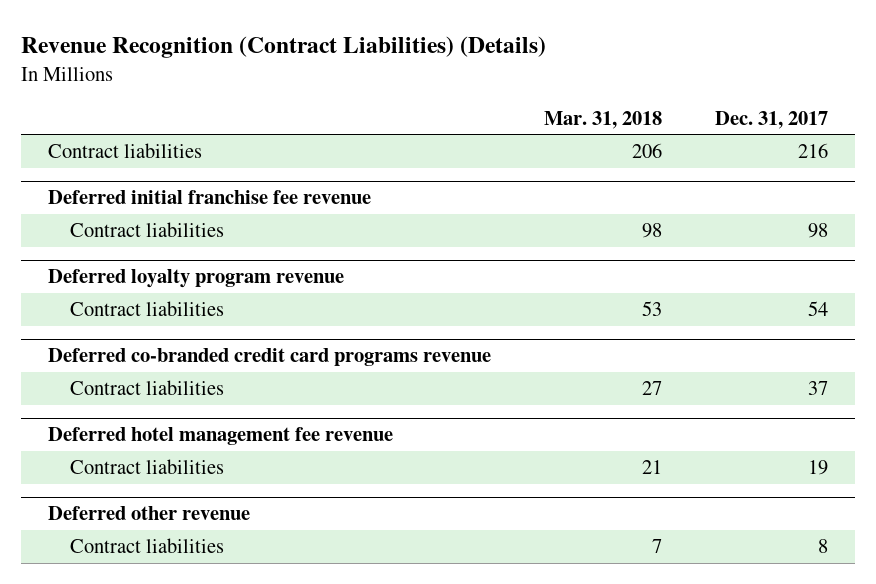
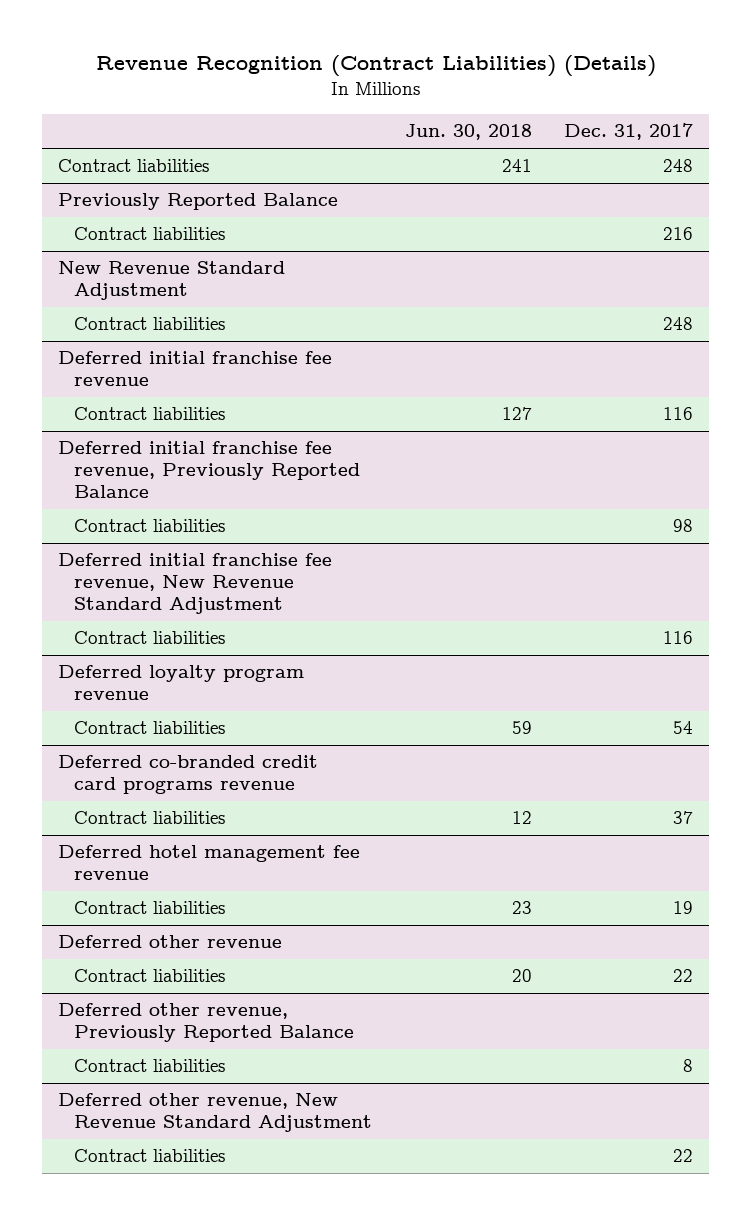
[543,110,662,129] Mar. 31, 2018 -> none
none -> [404,124,532,141] Jun. 30, 2018
none -> [58,159,210,173] Contract liabilities
none -> [58,193,339,211] Previously Reported Balance
none -> [58,261,286,301] New Revenue Standard Adjustment
none -> [73,317,225,331] Contract liabilities
none -> [73,407,225,421] Contract liabilities
none -> [58,441,360,498] Deferred initial franchise fee revenue, Previously Reported Balance
none -> [58,553,333,614] Deferred initial franchise fee revenue, New Revenue Standard Adjustment
none -> [73,631,225,645] Contract liabilities
none -> [73,969,225,983] Contract liabilities
none -> [58,1003,354,1043] Deferred other revenue, Previously Reported Balance
none -> [58,1093,372,1133] Deferred other revenue, New Revenue Standard Adjustment
none -> [73,1149,225,1163] Contract liabilities

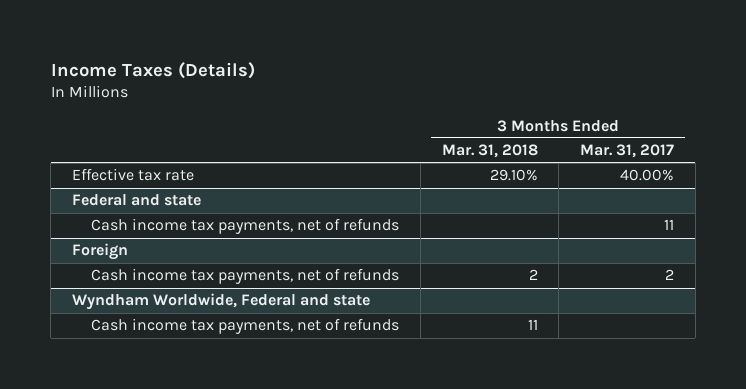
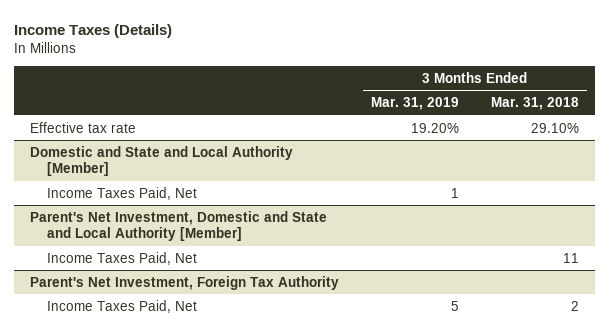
[579,144,674,159] Mar. 31, 2017 -> none
none -> [370,97,459,111] Mar. 31, 2019
[71,243,128,261] Foreign -> none
[71,293,370,311] Wyndham Worldwide, Federal and state -> none
[71,194,201,207] Federal and state -> [30,145,294,177] Domestic and State and Local Authority [Member]
[91,218,400,235] Cash income tax payments, net of refunds -> [46,186,197,200] Income Taxes Paid, Net
none -> [30,210,328,242] Parent's Net Investment, Domestic and State and Local Authority [Member]
[91,268,400,285] Cash income tax payments, net of refunds -> [46,251,197,265] Income Taxes Paid, Net
[528,269,538,281] 2 -> [562,252,579,263] 11
none -> [30,275,340,290] Parent's Net Investment, Foreign Tax Authority
[91,318,400,335] Cash income tax payments, net of refunds -> [46,299,197,313] Income Taxes Paid, Net
[527,319,538,331] 11 -> [570,300,579,311] 2

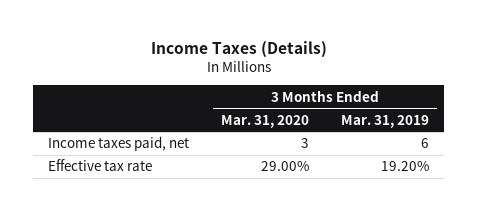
[490,97,579,111] Mar. 31, 2018 -> none
none -> [221,114,310,128] Mar. 31, 2020
none -> [48,136,190,152] Income taxes paid, net
[30,145,294,177] Domestic and State and Local Authority [Member] -> none
[46,186,197,200] Income Taxes Paid, Net -> none
[30,210,328,242] Parent's Net Investment, Domestic and State and Local Authority [Member] -> none
[46,251,197,265] Income Taxes Paid, Net -> none
[30,275,340,290] Parent's Net Investment, Foreign Tax Authority -> none
[46,299,197,313] Income Taxes Paid, Net -> none

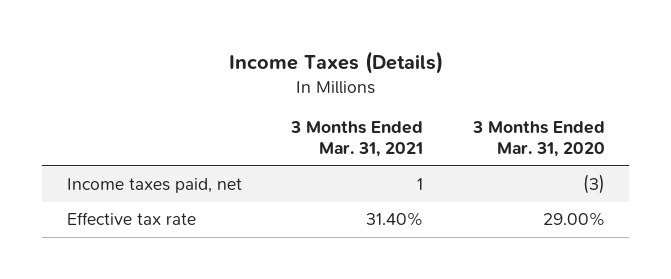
[340,114,429,128] Mar. 31, 2019 -> none
none -> [290,121,424,158] 3 Months Ended Mar. 31, 2021
[301,138,310,149] 3 -> [582,174,605,195] (3)

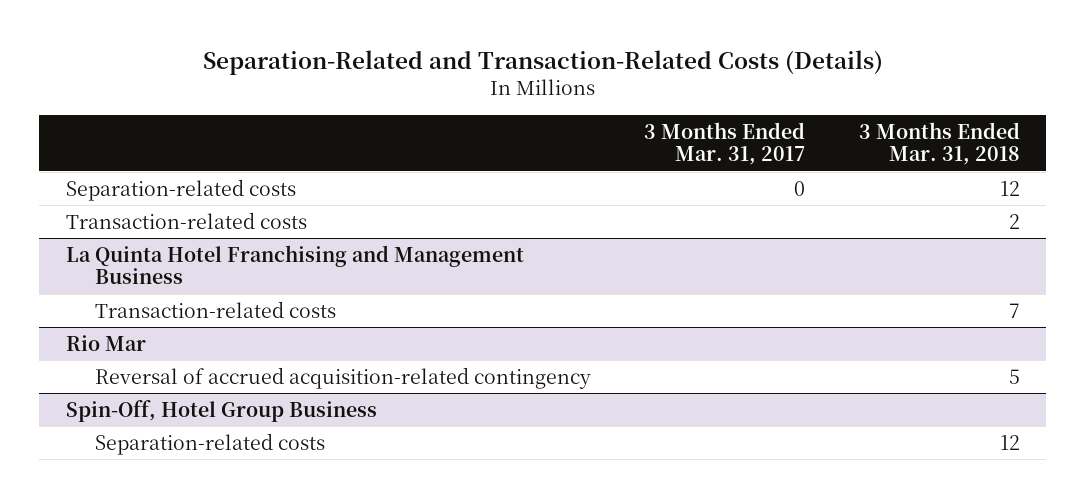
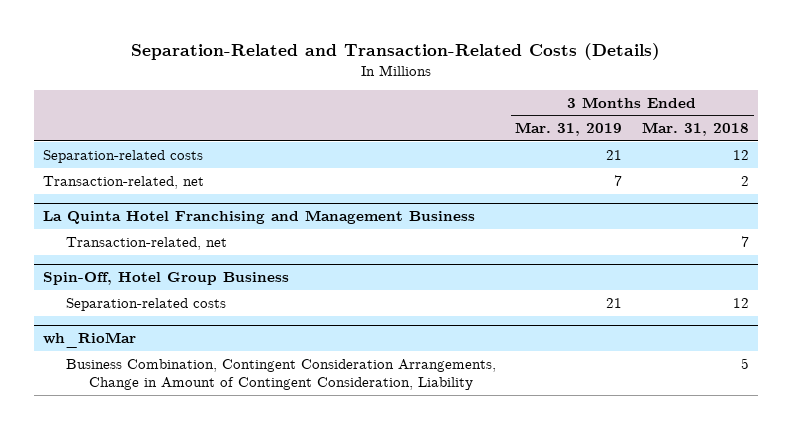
[644,121,806,166] 3 Months Ended Mar. 31, 2017 -> none
none -> [515,122,623,137] Mar. 31, 2019
[65,211,307,229] Transaction-related costs -> [43,175,205,189] Transaction-related, net
[65,334,146,351] Rio Mar -> none
[95,366,592,389] Reversal of accrued acquisition-related contingency -> none
[95,300,337,318] Transaction-related costs -> [66,236,228,250] Transaction-related, net
none -> [43,331,137,348] wh_RioMar
none -> [66,358,497,390] Business Combination, Contingent Consideration Arrangements, Change in Amount of Contingent Consideration, Liability

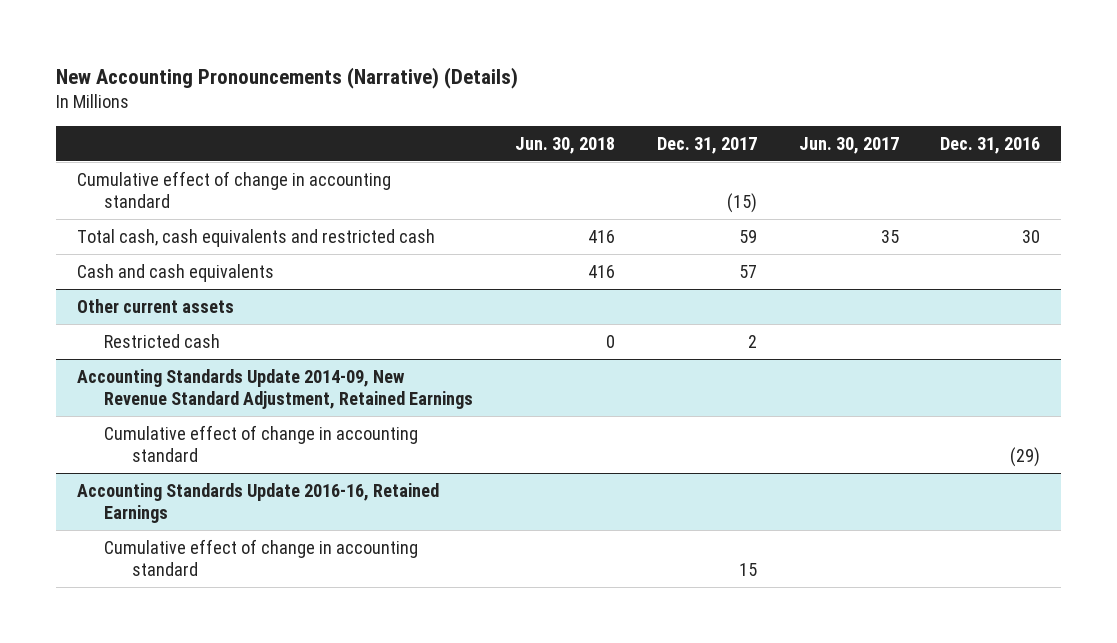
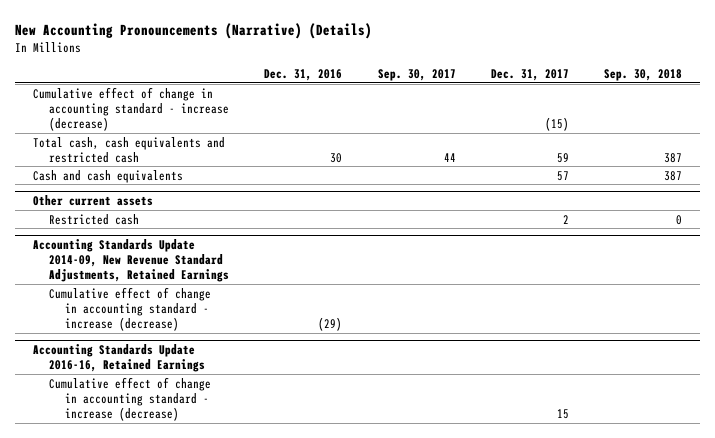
[515,136,616,154] Jun. 30, 2018 -> none
[798,136,899,154] Jun. 30, 2017 -> none
none -> [377,69,456,82] Sep. 30, 2017
none -> [604,69,683,82] Sep. 30, 2018
[77,170,392,208] Cumulative effect of change in accounting standard -> [32,86,230,131] Cumulative effect of change in accounting standard - increase (decrease)
[77,368,474,409] Accounting Standards Update 2014-09, New Revenue Standard Adjustment, Retained Earnings -> [32,239,230,283] Accounting Standards Update 2014-09, New Revenue Standard Adjustments, Retained Earnings
[104,424,419,462] Cumulative effect of change in accounting standard -> [49,286,212,331] Cumulative effect of change in accounting standard - increase (decrease)
[104,538,419,576] Cumulative effect of change in accounting standard -> [49,376,212,421] Cumulative effect of change in accounting standard - increase (decrease)

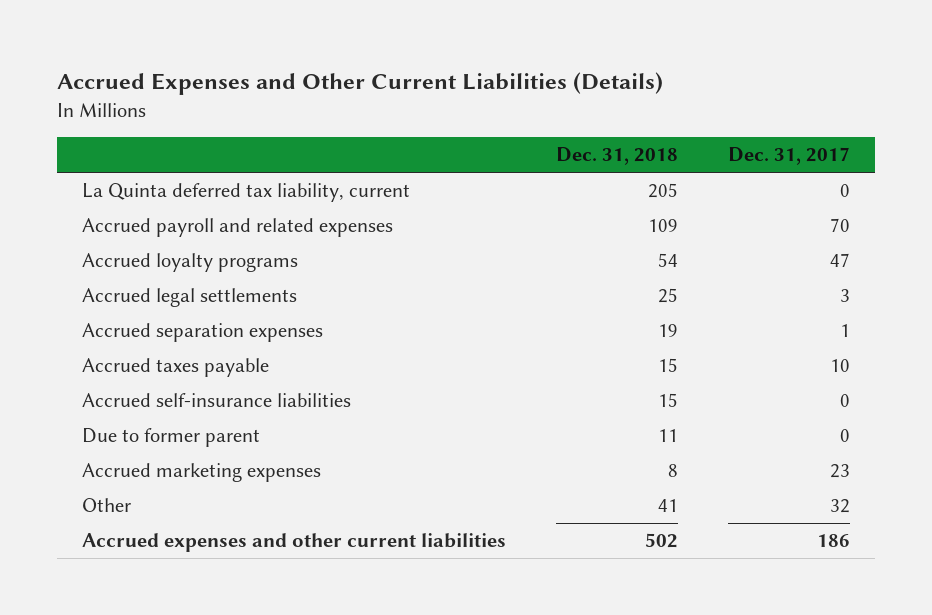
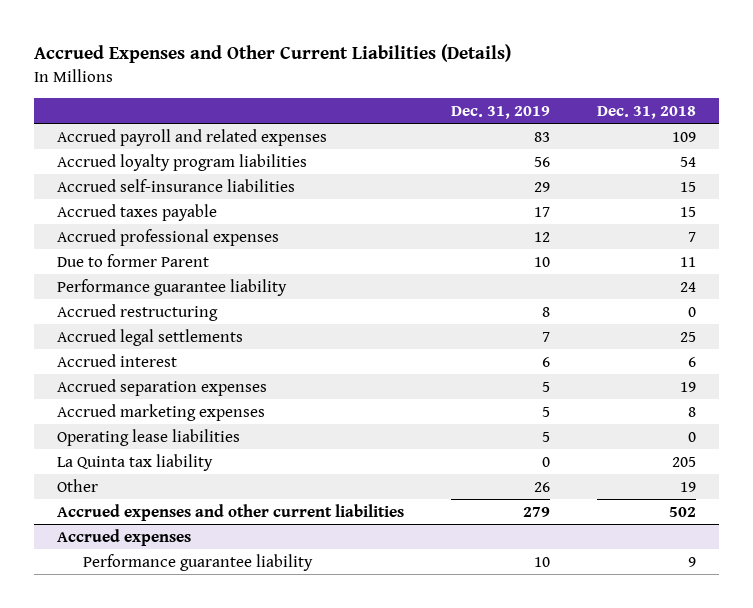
[728,147,851,166] Dec. 31, 2017 -> none
none -> [450,105,550,119] Dec. 31, 2019
[82,183,411,203] La Quinta deferred tax liability, current -> none
[82,253,299,273] Accrued loyalty programs -> [57,153,308,171] Accrued loyalty program liabilities
[82,393,352,408] Accrued self-insurance liabilities -> [57,178,296,192] Accrued self-insurance liabilities
[82,358,270,378] Accrued taxes payable -> [57,203,218,221] Accrued taxes payable
none -> [57,228,280,246] Accrued professional expenses
none -> [57,253,210,267] Due to former Parent
none -> [57,278,288,296] Performance guarantee liability
none -> [57,303,219,321] Accrued restructuring
none -> [57,353,178,367] Accrued interest
[82,428,261,448] Due to former parent -> none
none -> [57,428,241,446] Operating lease liabilities
none -> [57,453,214,471] La Quinta tax liability
[658,499,679,513] 41 -> [679,481,696,492] 19
none -> [57,528,192,546] Accrued expenses
none -> [82,553,313,571] Performance guarantee liability

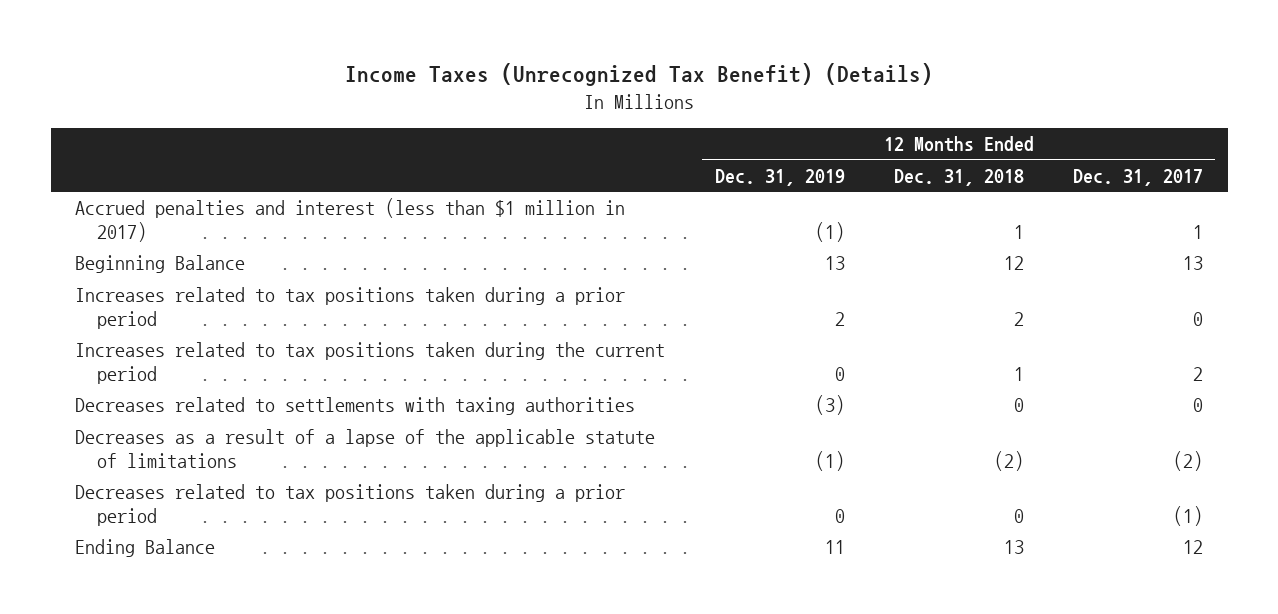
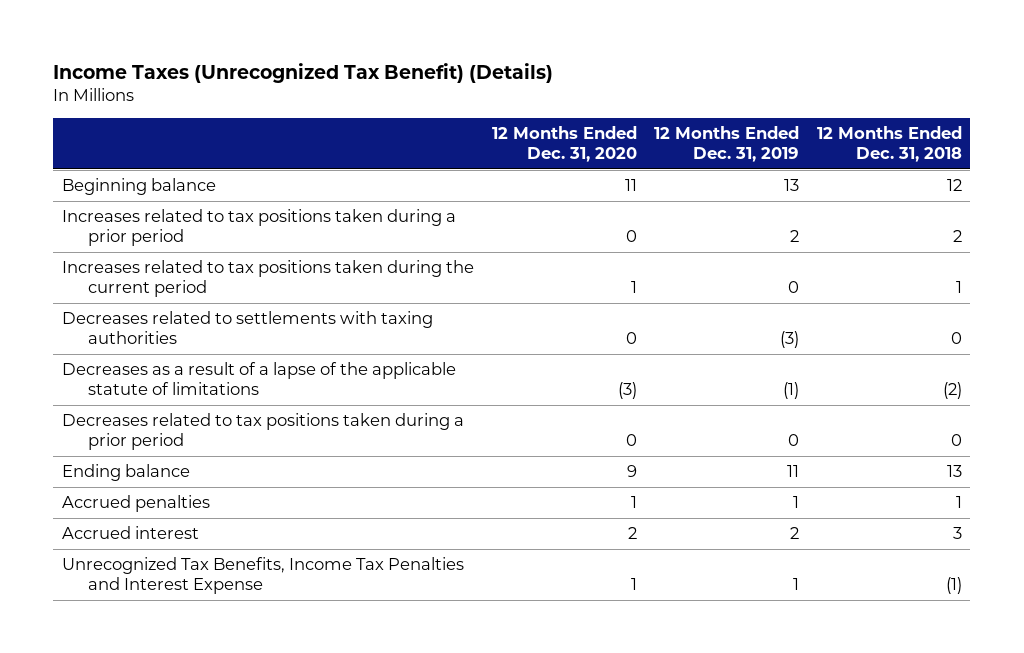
[1073,168,1204,186] Dec. 31, 2017 -> none
none -> [491,126,637,163] 12 Months Ended Dec. 31, 2020
[75,198,626,242] Accrued penalties and interest (less than $1 million in 2017) -> none
[75,255,246,274] Beginning Balance -> [62,178,217,196] Beginning balance
[75,539,216,558] Ending Balance -> [62,464,191,482] Ending balance
none -> [62,495,211,513] Accrued penalties
none -> [62,526,200,540] Accrued interest
none -> [62,557,465,595] Unrecognized Tax Benefits, Income Tax Penalties and Interest Expense

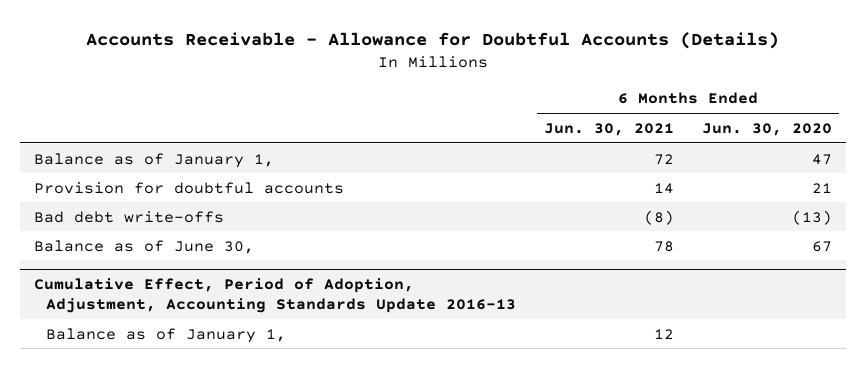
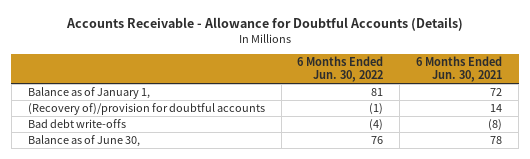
[702,122,833,136] Jun. 30, 2020 -> none
none -> [297,56,384,83] 6 Months Ended Jun. 30, 2022
[33,181,344,194] Provision for doubtful accounts -> [27,103,265,116] (Recovery of)/provision for doubtful accounts
[33,278,516,314] Cumulative Effect, Period of Adoption, Adjustment, Accounting Standards Update 2016-13 -> none
[45,327,286,343] Balance as of January 1, -> none

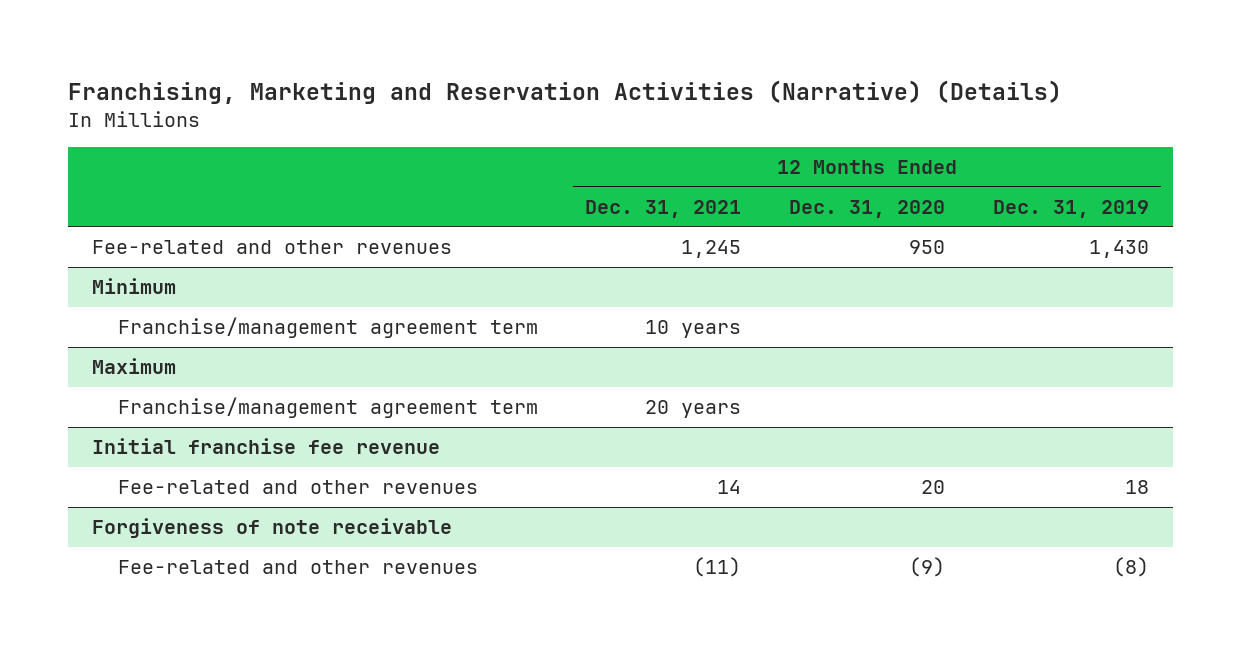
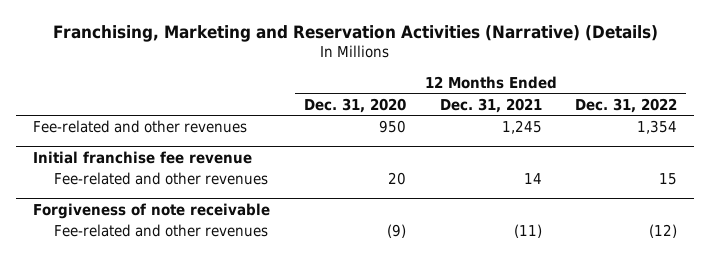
[992,199,1149,218] Dec. 31, 2019 -> none
none -> [575,97,678,113] Dec. 31, 2022
[92,278,177,295] Minimum -> none
[117,317,538,339] Franchise/management agreement term -> none
[92,358,177,375] Maximum -> none
[117,397,538,419] Franchise/management agreement term -> none

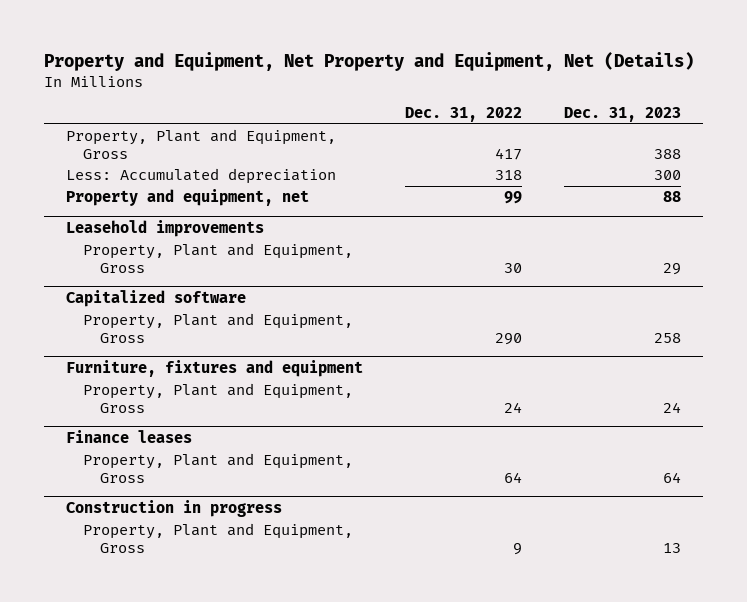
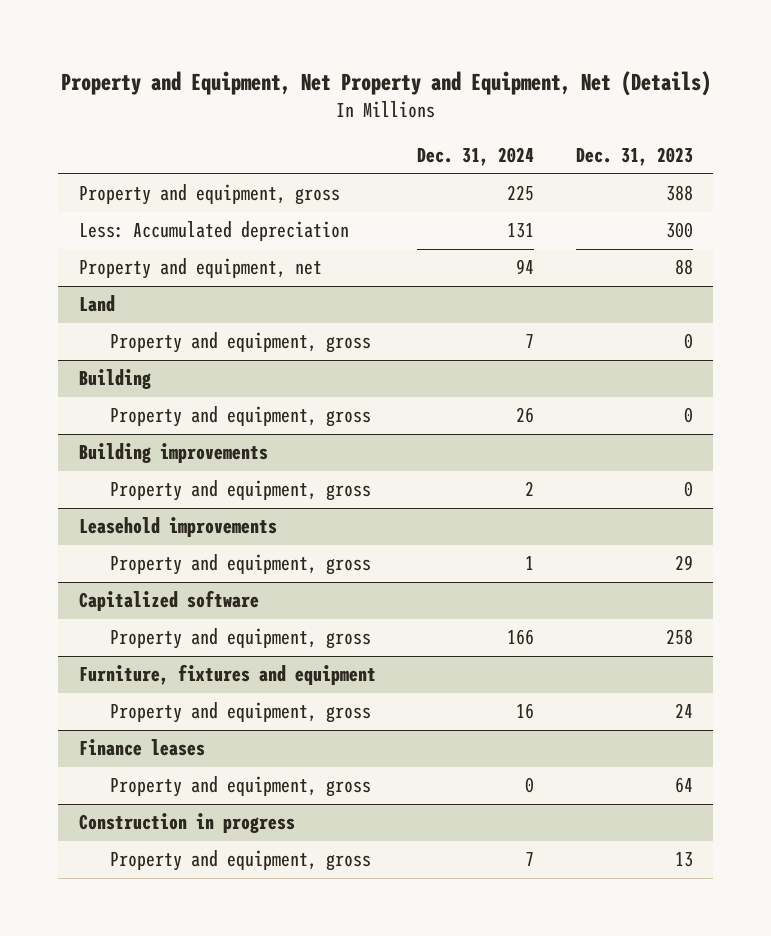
[404,106,522,122] Dec. 31, 2022 -> none
none -> [417,147,535,167] Dec. 31, 2024
[65,128,336,159] Property, Plant and Equipment, Gross -> [78,184,340,206] Property and equipment, gross
none -> [78,295,115,313] Land
none -> [110,332,372,354] Property and equipment, gross
none -> [78,369,151,390] Building
none -> [110,406,372,428] Property and equipment, gross
none -> [78,443,268,464] Building improvements
none -> [110,480,372,502] Property and equipment, gross
[82,242,353,273] Property, Plant and Equipment, Gross -> [110,554,372,576] Property and equipment, gross
[82,312,353,343] Property, Plant and Equipment, Gross -> [110,628,372,650] Property and equipment, gross
[82,382,353,413] Property, Plant and Equipment, Gross -> [110,702,372,724] Property and equipment, gross
[82,452,353,483] Property, Plant and Equipment, Gross -> [110,776,372,798] Property and equipment, gross
[82,522,353,553] Property, Plant and Equipment, Gross -> [110,850,372,872] Property and equipment, gross

